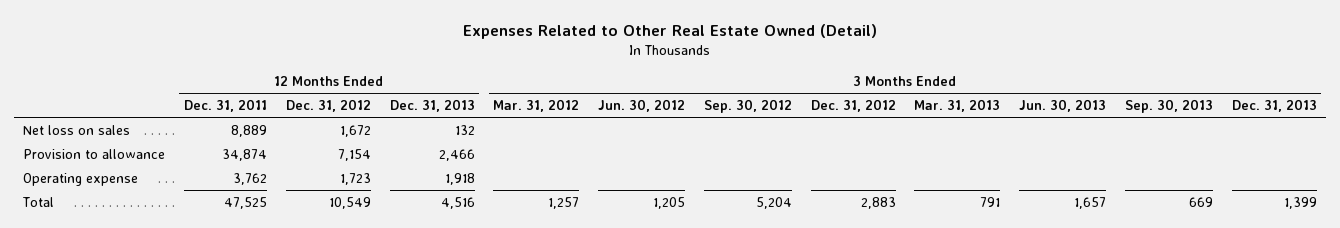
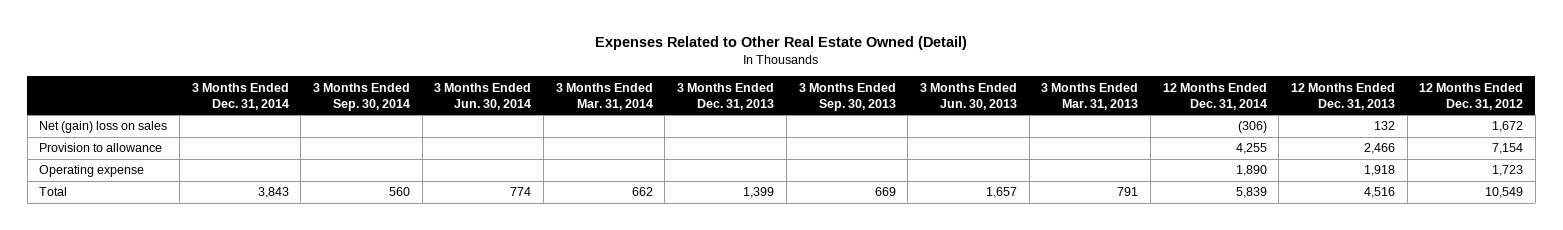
[183,99,267,113] Dec. 31, 2011 -> none
[493,99,580,113] Mar. 31, 2012 -> none
[598,99,686,113] Jun. 30, 2012 -> none
[703,99,792,114] Sep. 30, 2012 -> none
[810,99,896,113] Dec. 31, 2012 -> none
none -> [191,82,289,110] 3 Months Ended Dec. 31, 2014
none -> [313,82,411,111] 3 Months Ended Sep. 30, 2014
none -> [434,82,532,110] 3 Months Ended Jun. 30, 2014
none -> [555,82,653,110] 3 Months Ended Mar. 31, 2014
none -> [1162,82,1267,110] 12 Months Ended Dec. 31, 2014
[23,124,131,135] Net loss on sales -> [39,121,168,134] Net (gain) loss on sales

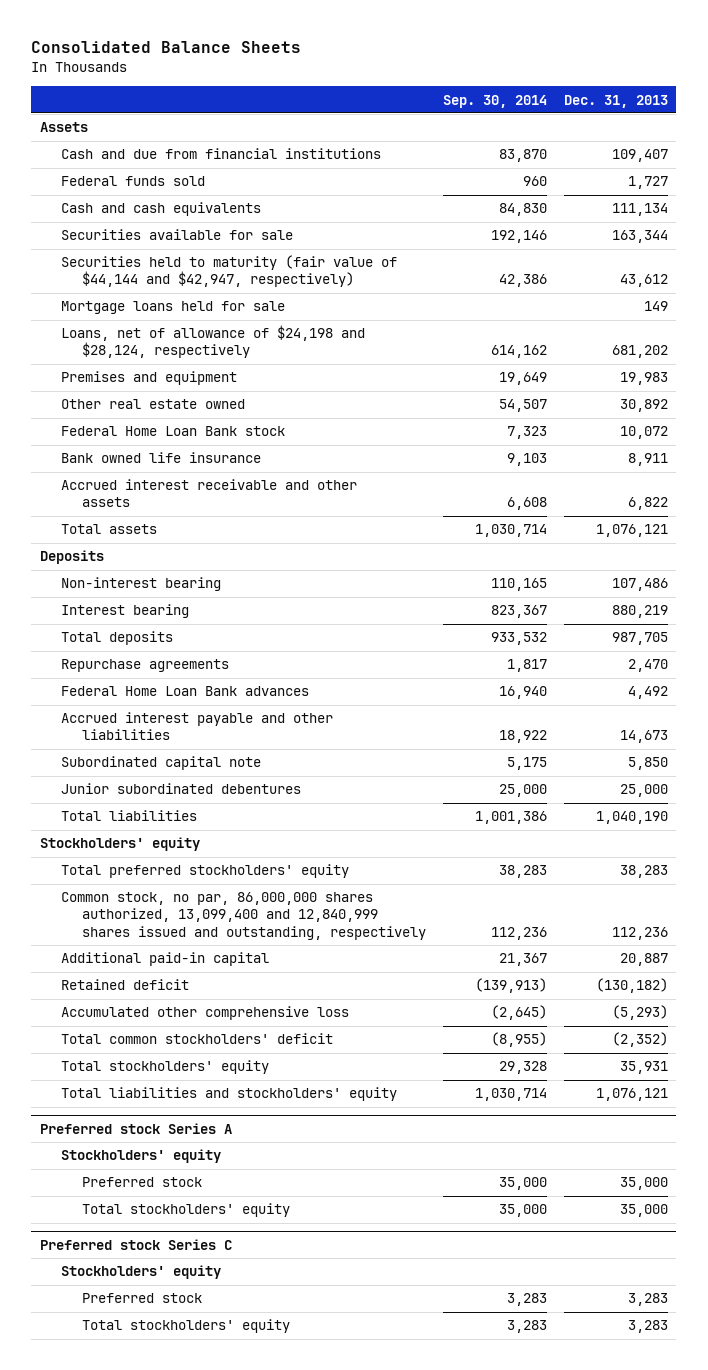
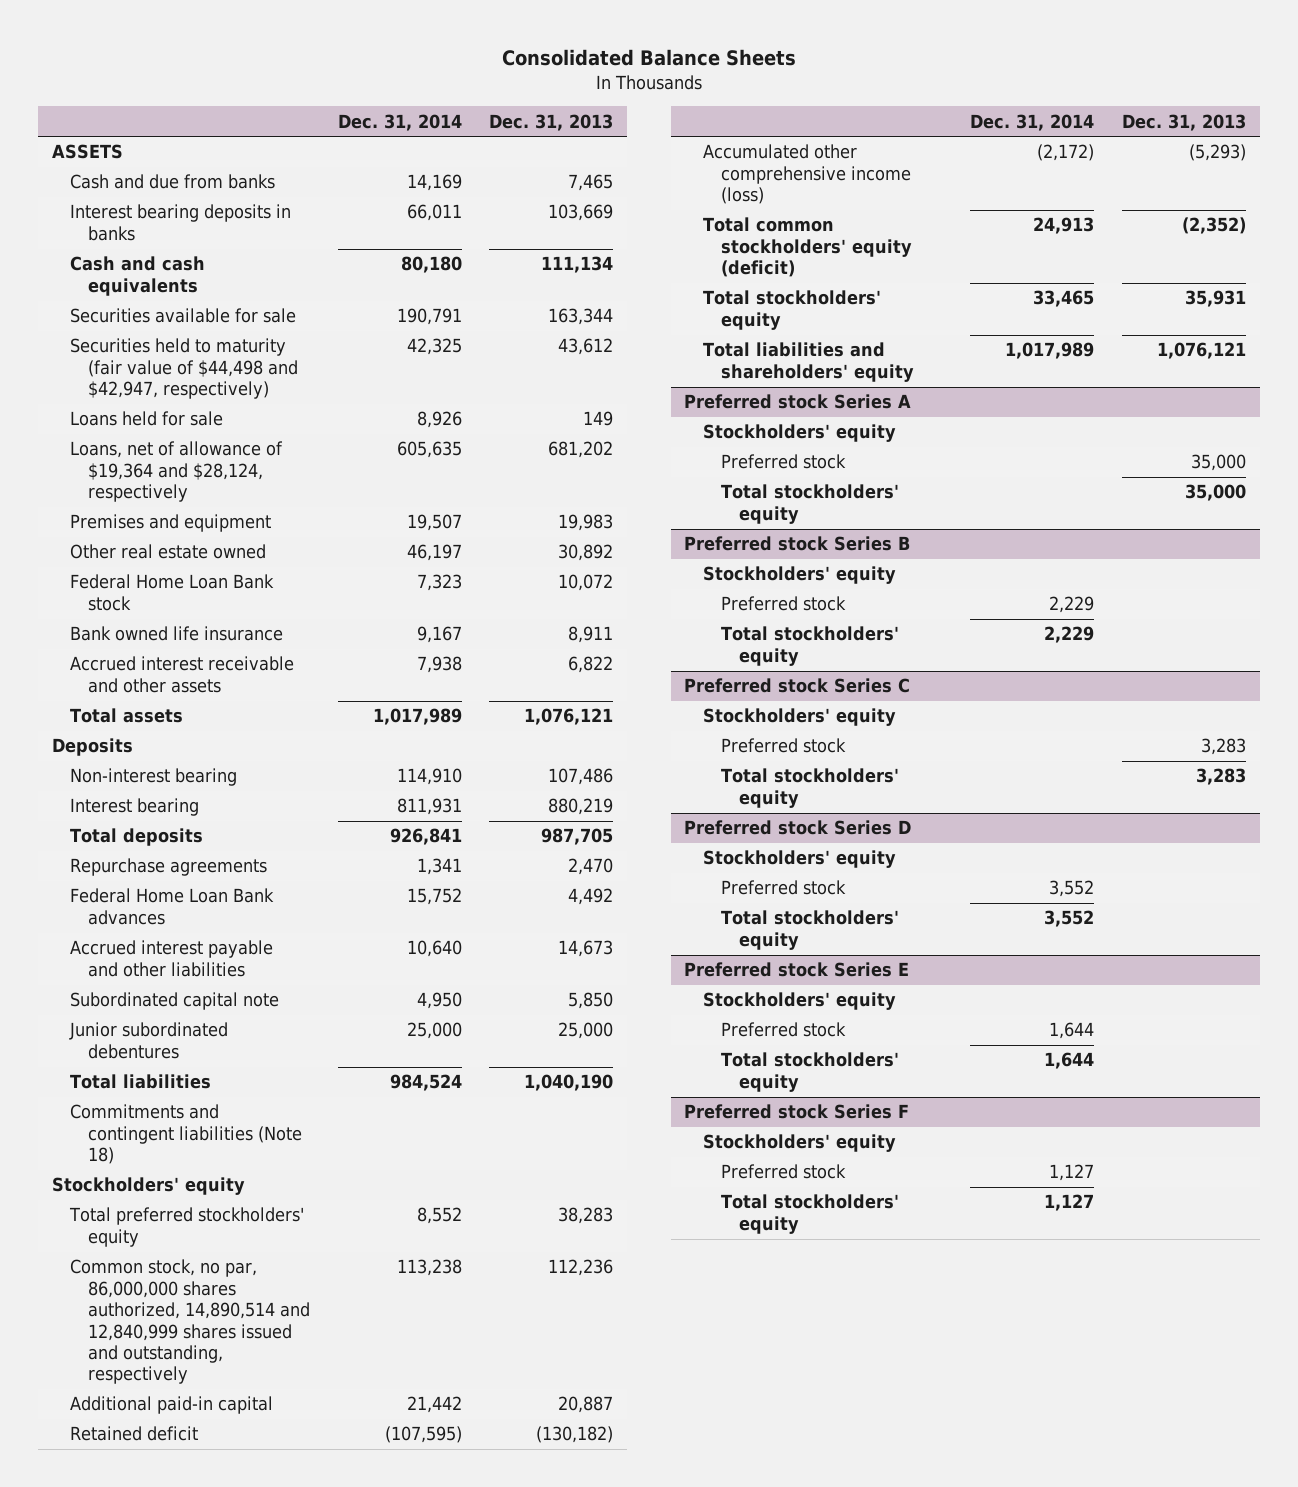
[442,94,547,108] Sep. 30, 2014 -> none
none -> [337,113,462,131] Dec. 31, 2014
[60,176,205,187] Federal funds sold -> none
[39,122,88,133] Assets -> [51,144,123,160] ASSETS
[60,148,381,160] Cash and due from financial institutions -> [70,174,276,190] Cash and due from banks
[611,149,668,163] 109,407 -> [568,174,614,192] 7,465
none -> [70,204,292,241] Interest bearing deposits in banks
[60,255,397,288] Securities held to maturity (fair value of $44,144 and $42,947, respectively) -> [70,338,299,400] Securities held to maturity (fair value of $44,498 and $42,947, respectively)
[60,301,285,315] Mortgage loans held for sale -> [70,411,224,427] Loans held for sale
[60,325,365,359] Loans, net of allowance of $24,198 and $28,124, respectively -> [70,441,284,503] Loans, net of allowance of $19,364 and $28,124, respectively
none -> [70,1104,303,1165] Commitments and contingent liabilities (Note 18)
[60,892,426,940] Common stock, no par, 86,000,000 shares authorized, 13,099,400 and 12,840,999 shares issued and outstanding, respectively -> [70,1259,311,1385] Common stock, no par, 86,000,000 shares authorized, 14,890,514 and 12,840,999 shares issued and outstanding, respectively
[60,1006,349,1021] Accumulated other comprehensive loss -> [702,144,911,205] Accumulated other comprehensive income (loss)
[60,1033,333,1045] Total common stockholders' deficit -> [702,217,912,278] Total common stockholders' equity (deficit)
[60,1087,397,1102] Total liabilities and stockholders' equity -> [702,342,914,382] Total liabilities and shareholders' equity
none -> [684,536,911,552] Preferred stock Series B
none -> [702,566,896,585] Stockholders' equity
none -> [720,596,846,612] Preferred stock
none -> [720,626,899,666] Total stockholders' equity
none -> [684,820,912,836] Preferred stock Series D
none -> [702,850,896,869] Stockholders' equity
none -> [720,880,846,896] Preferred stock
none -> [720,910,899,950] Total stockholders' equity
none -> [684,962,910,978] Preferred stock Series E
none -> [702,992,896,1011] Stockholders' equity
none -> [720,1022,846,1038] Preferred stock
none -> [720,1052,899,1092] Total stockholders' equity
none -> [684,1104,910,1120] Preferred stock Series F
none -> [702,1134,896,1153] Stockholders' equity
none -> [720,1164,846,1180] Preferred stock
none -> [720,1194,899,1234] Total stockholders' equity

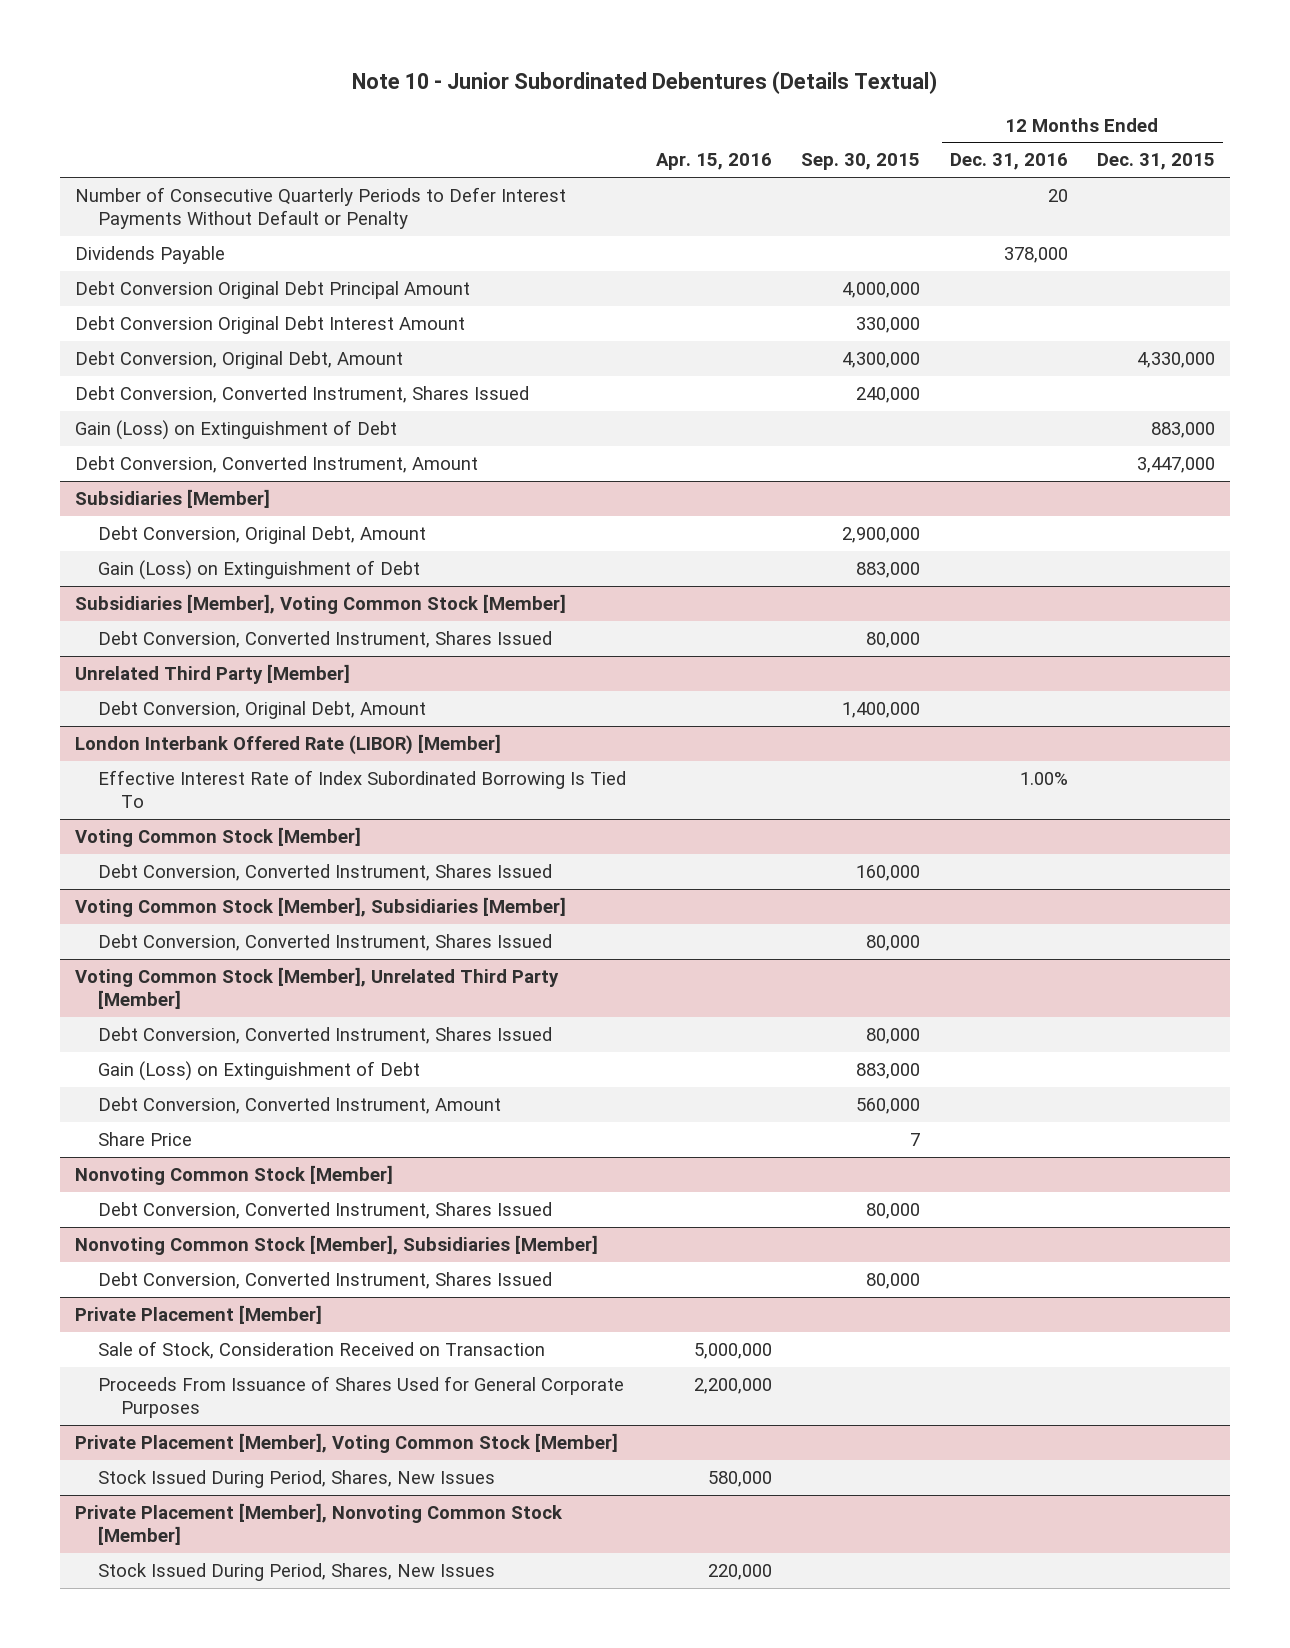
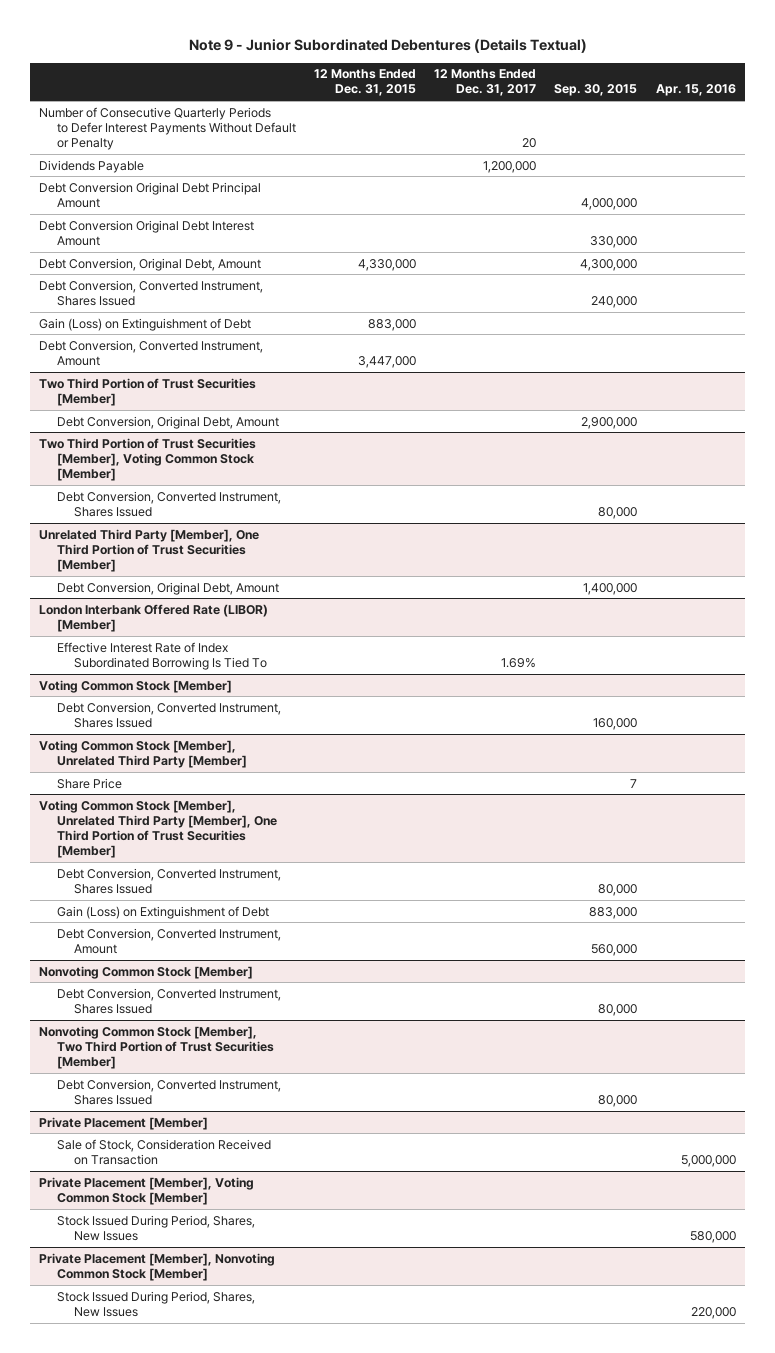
[352,71,938,95] Note 10 - Junior Subordinated Debentures (Details Textual) -> [188,38,587,53] Note 9 - Junior Subordinated Debentures (Details Textual)
[949,153,1068,171] Dec. 31, 2016 -> none
none -> [434,69,537,97] 12 Months Ended Dec. 31, 2017
[75,488,271,508] Subsidiaries [Member] -> none
none -> [39,377,257,406] Two Third Portion of Trust Securities [Member]
[98,559,421,580] Gain (Loss) on Extinguishment of Debt -> none
[75,593,567,614] Subsidiaries [Member], Voting Common Stock [Member] -> none
none -> [39,437,257,482] Two Third Portion of Trust Securities [Member], Voting Common Stock [Member]
[75,663,351,684] Unrelated Third Party [Member] -> none
none -> [39,528,260,573] Unrelated Third Party [Member], One Third Portion of Trust Securities [Member]
[75,896,567,917] Voting Common Stock [Member], Subsidiaries [Member] -> none
[98,933,553,951] Debt Conversion, Converted Instrument, Shares Issued -> none
[98,1131,193,1146] Share Price -> [56,777,122,789] Share Price
none -> [39,799,277,859] Voting Common Stock [Member], Unrelated Third Party [Member], One Third Portion of Trust Securities [Member]
[75,1234,599,1255] Nonvoting Common Stock [Member], Subsidiaries [Member] -> none
none -> [39,1025,274,1070] Nonvoting Common Stock [Member], Two Third Portion of Trust Securities [Member]
[98,1375,625,1419] Proceeds From Issuance of Shares Used for General Corporate Purposes -> none

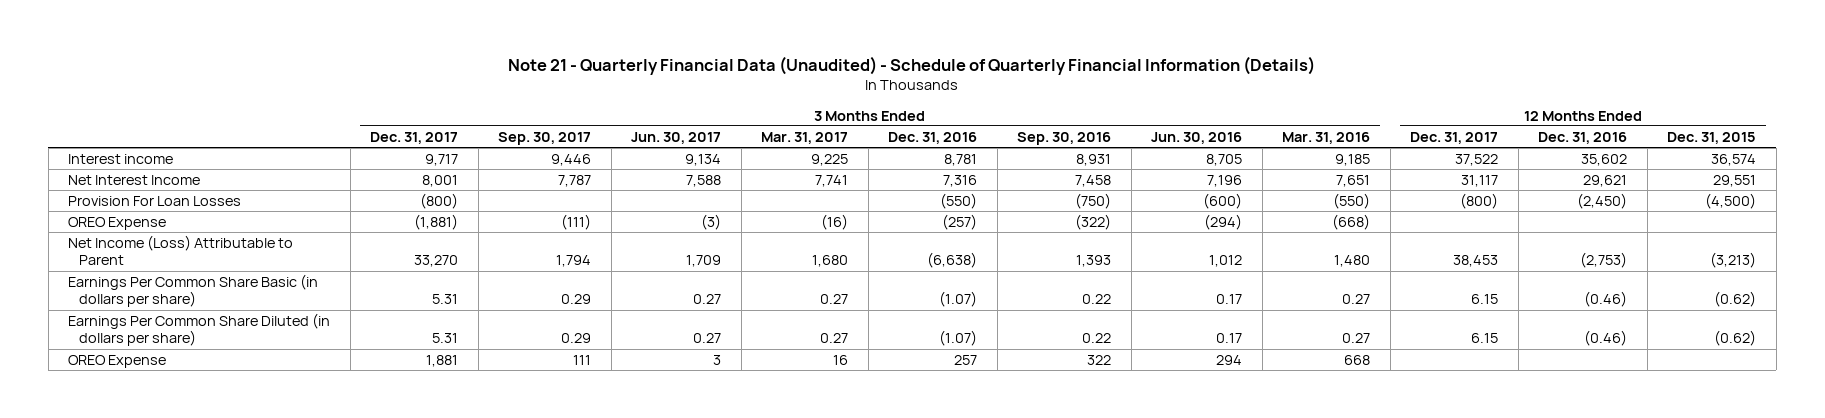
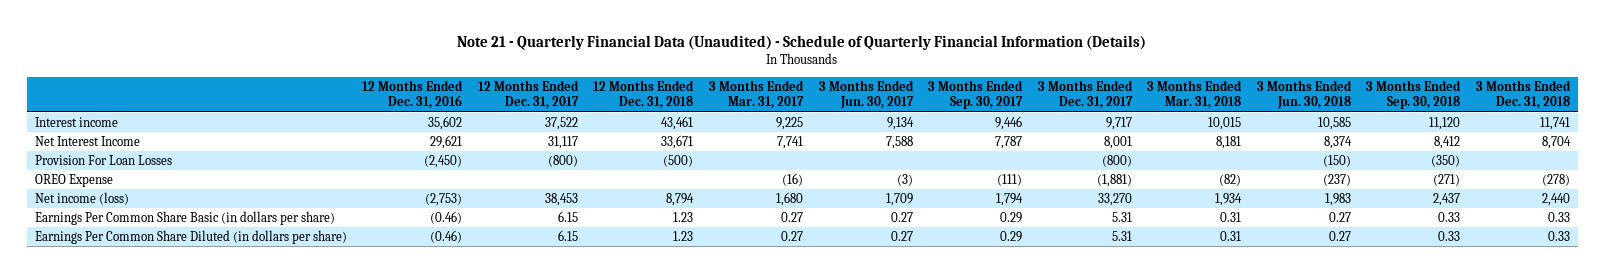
[888,131,978,144] Dec. 31, 2016 -> none
[1017,131,1112,145] Sep. 30, 2016 -> none
[1151,131,1243,144] Jun. 30, 2016 -> none
[1282,131,1371,144] Mar. 31, 2016 -> none
[1667,131,1757,144] Dec. 31, 2015 -> none
none -> [593,80,695,110] 12 Months Ended Dec. 31, 2018
none -> [1147,80,1243,110] 3 Months Ended Mar. 31, 2018
none -> [1256,80,1352,110] 3 Months Ended Jun. 30, 2018
none -> [1366,80,1462,110] 3 Months Ended Sep. 30, 2018
none -> [1475,80,1571,110] 3 Months Ended Dec. 31, 2018
[68,234,294,266] Net Income (Loss) Attributable to Parent -> [34,192,129,206] Net income (loss)
[68,354,167,368] OREO Expense -> none

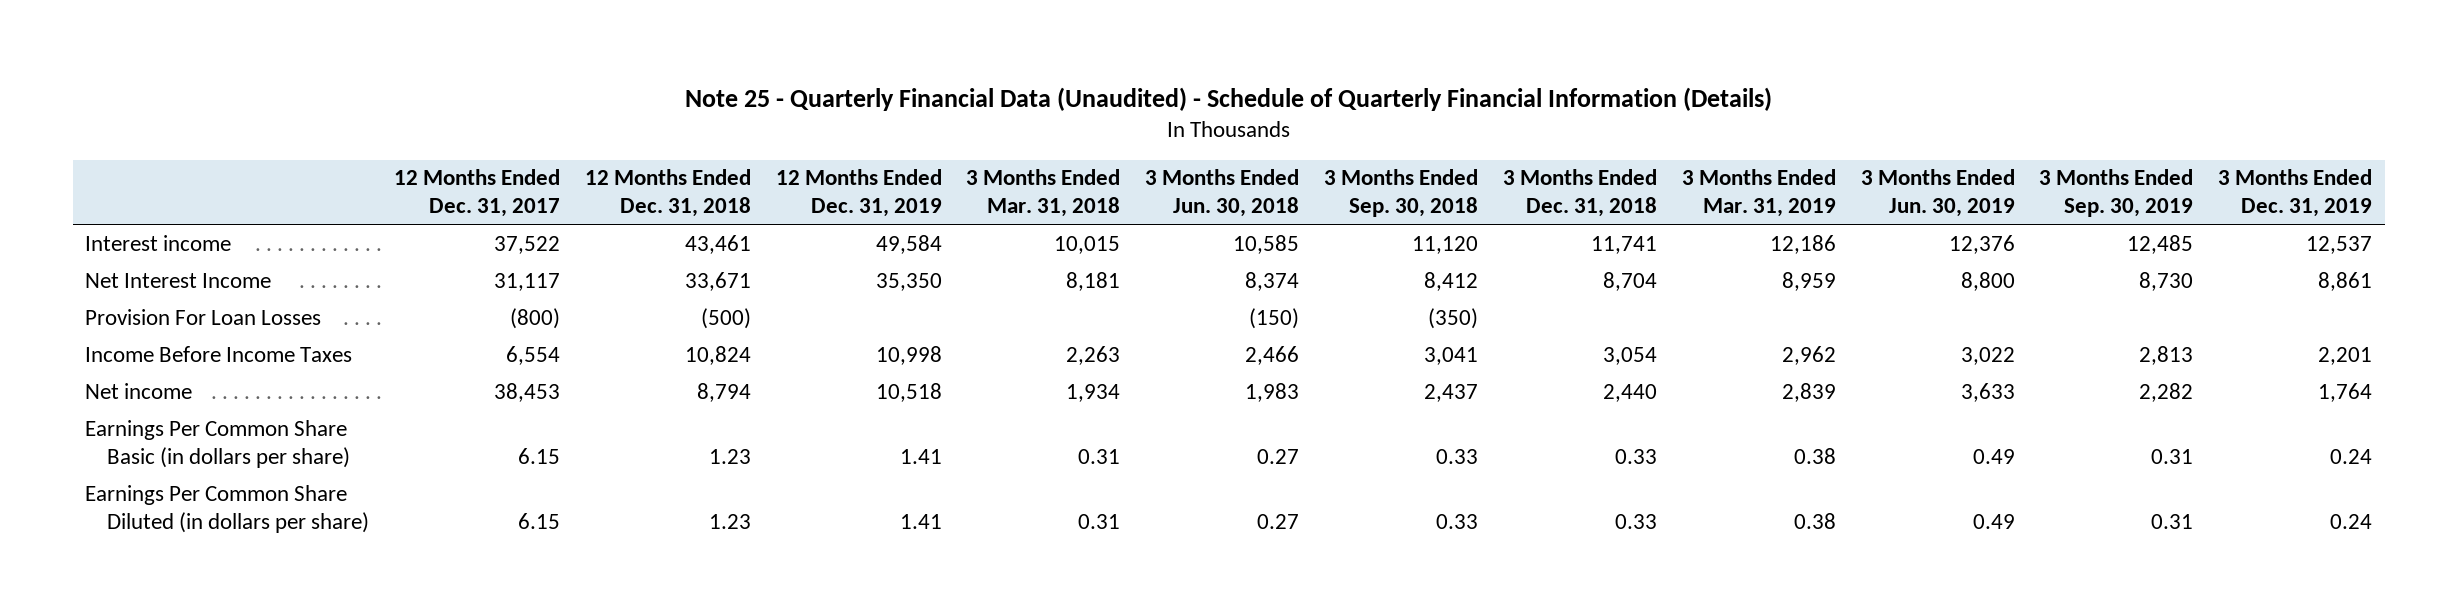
[457,34,1147,50] Note 21 - Quarterly Financial Data (Unaudited) - Schedule of Quarterly Financial Information (Details) -> [684,87,1772,112] Note 25 - Quarterly Financial Data (Unaudited) - Schedule of Quarterly Financial Information (Details)
[362,80,464,110] 12 Months Ended Dec. 31, 2016 -> none
[708,80,804,110] 3 Months Ended Mar. 31, 2017 -> none
[818,80,914,110] 3 Months Ended Jun. 30, 2017 -> none
[928,80,1024,110] 3 Months Ended Sep. 30, 2017 -> none
[1037,80,1133,110] 3 Months Ended Dec. 31, 2017 -> none
none -> [775,169,942,218] 12 Months Ended Dec. 31, 2019
none -> [1681,169,1836,218] 3 Months Ended Mar. 31, 2019
none -> [1860,169,2015,218] 3 Months Ended Jun. 30, 2019
none -> [2039,169,2194,218] 3 Months Ended Sep. 30, 2019
none -> [2218,169,2373,218] 3 Months Ended Dec. 31, 2019
[34,174,113,188] OREO Expense -> none
none -> [85,345,353,362] Income Before Income Taxes
[34,192,129,206] Net income (loss) -> [85,382,193,399] Net income

